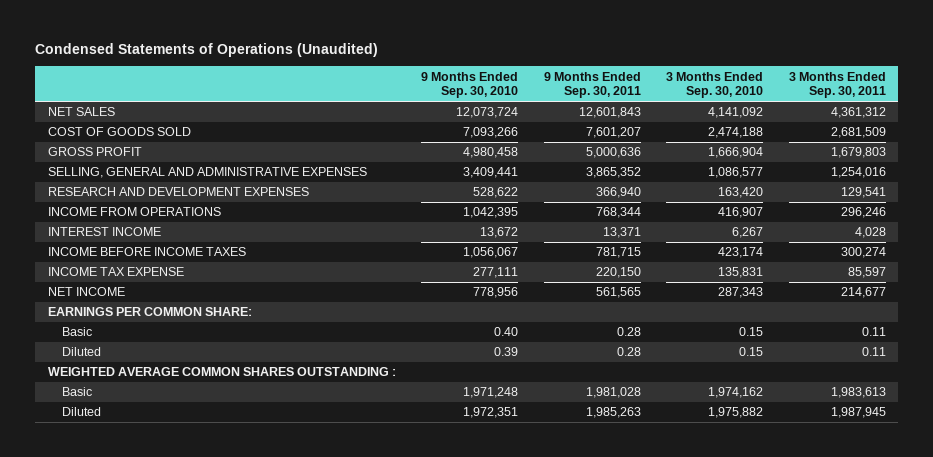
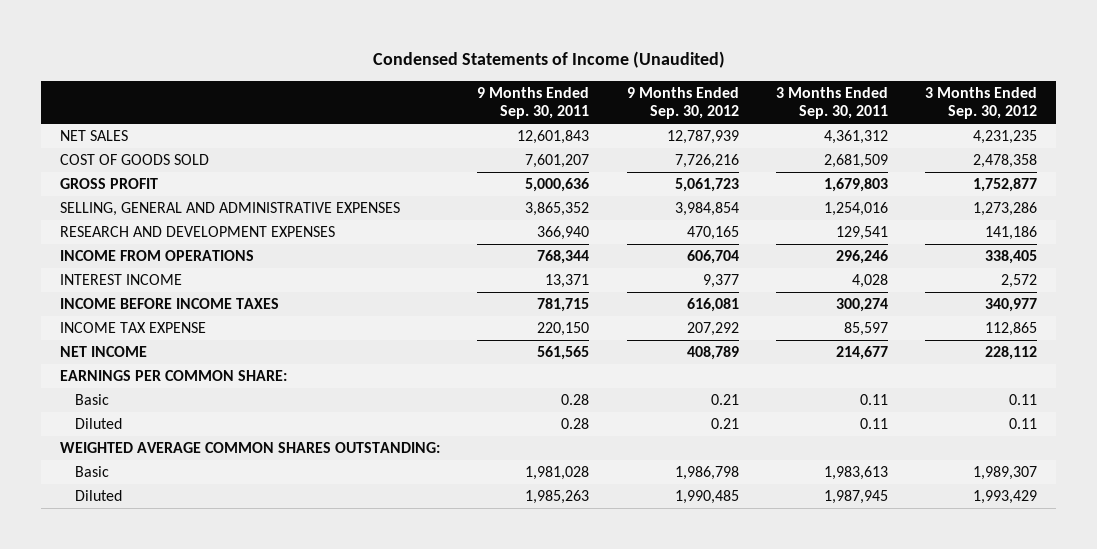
[35,43,379,58] Condensed Statements of Operations (Unaudited) -> [372,51,725,69] Condensed Statements of Income (Unaudited)
[421,71,519,99] 9 Months Ended Sep. 30, 2010 -> none
[666,71,764,99] 3 Months Ended Sep. 30, 2010 -> none
none -> [626,86,739,120] 9 Months Ended Sep. 30, 2012
none -> [925,86,1038,120] 3 Months Ended Sep. 30, 2012
[47,367,396,377] WEIGHTED AVERAGE COMMON SHARES OUTSTANDING : -> [60,441,441,453] WEIGHTED AVERAGE COMMON SHARES OUTSTANDING:

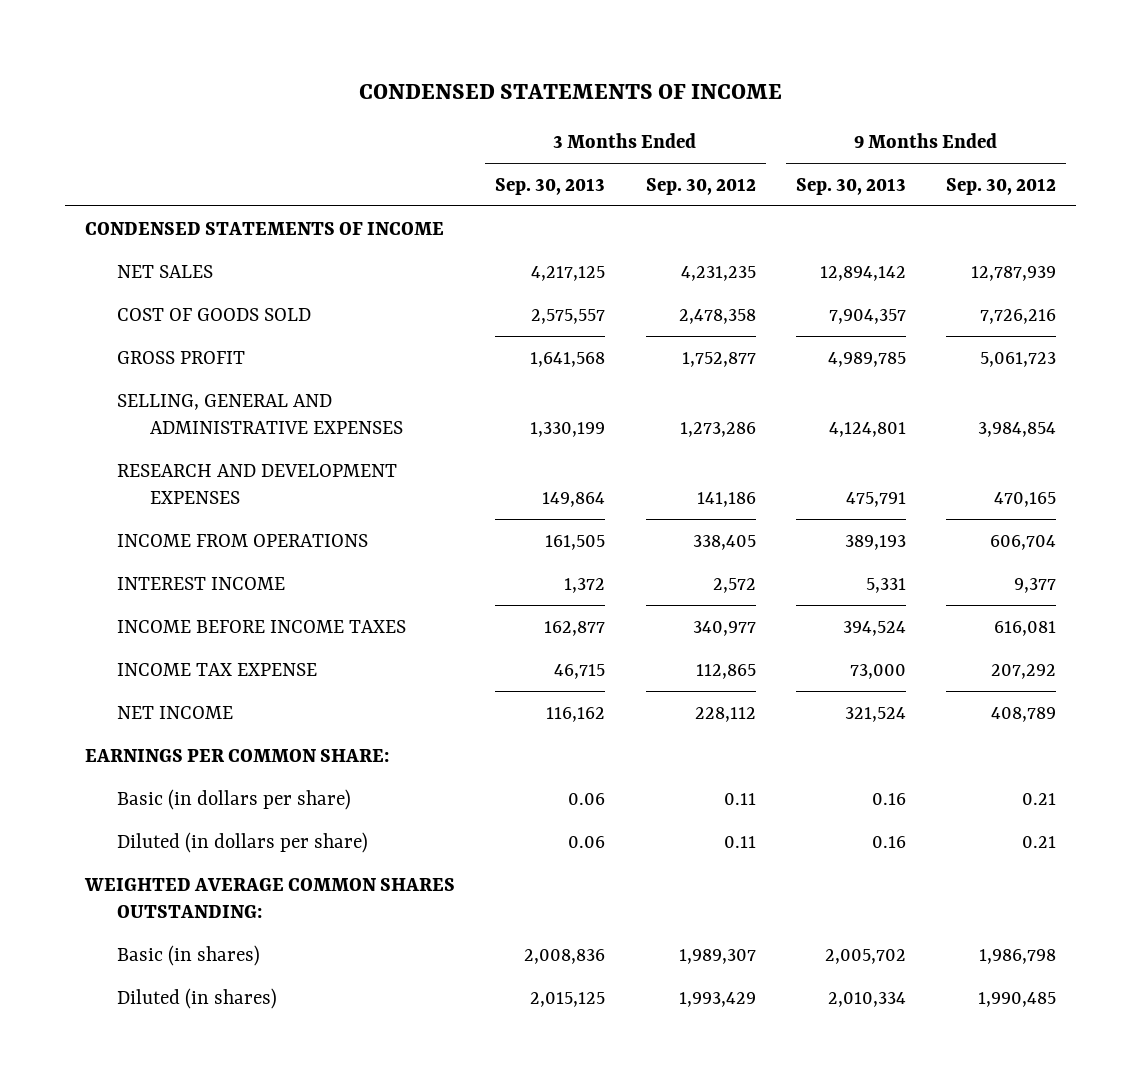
[372,51,725,69] Condensed Statements of Income (Unaudited) -> [358,83,782,99] CONDENSED STATEMENTS OF INCOME
[477,86,590,120] 9 Months Ended Sep. 30, 2011 -> none
[775,86,888,120] 3 Months Ended Sep. 30, 2011 -> none
none -> [495,177,606,195] Sep. 30, 2013
none -> [795,177,906,195] Sep. 30, 2013
none -> [84,221,444,235] CONDENSED STATEMENTS OF INCOME
[75,393,110,405] Basic -> [117,788,352,810] Basic (in dollars per share)
[75,417,123,429] Diluted -> [117,831,369,853] Diluted (in dollars per share)
[75,465,110,477] Basic -> [117,944,261,966] Basic (in shares)
[75,489,123,501] Diluted -> [117,987,278,1009] Diluted (in shares)

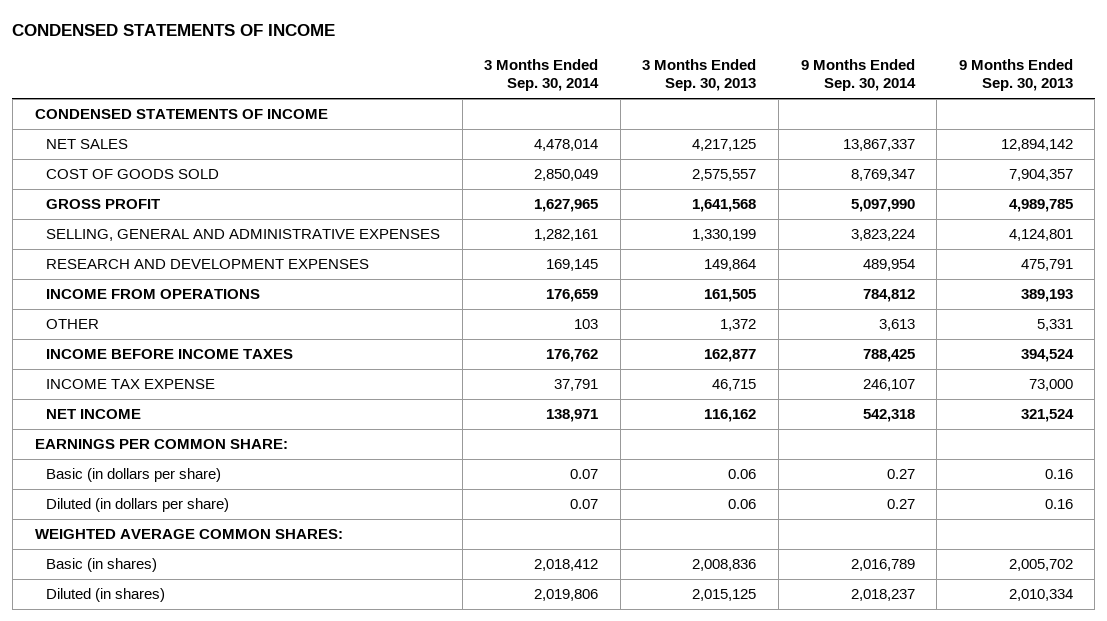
[645,177,756,195] Sep. 30, 2012 -> none
[946,177,1057,195] Sep. 30, 2012 -> none
none -> [484,59,600,92] 3 Months Ended Sep. 30, 2014
none -> [800,59,916,92] 9 Months Ended Sep. 30, 2014
[117,576,286,590] INTEREST INCOME -> [46,318,100,329] OTHER
[83,877,455,918] WEIGHTED AVERAGE COMMON SHARES OUTSTANDING: -> [34,528,343,539] WEIGHTED AVERAGE COMMON SHARES:

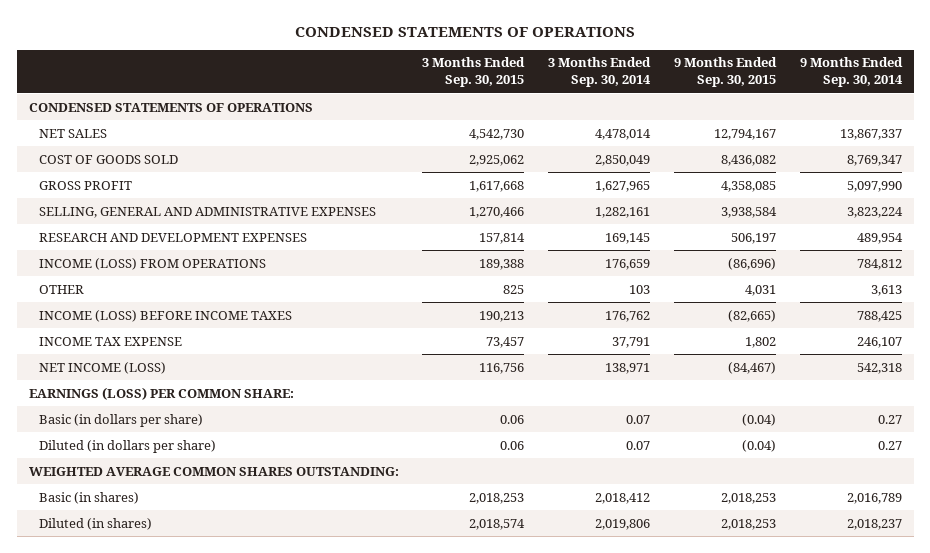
[12,23,336,36] CONDENSED STATEMENTS OF INCOME -> [295,26,636,37] CONDENSED STATEMENTS OF OPERATIONS
[642,59,757,92] 3 Months Ended Sep. 30, 2013 -> none
[958,59,1073,92] 9 Months Ended Sep. 30, 2013 -> none
none -> [422,57,526,87] 3 Months Ended Sep. 30, 2015
none -> [673,57,777,87] 9 Months Ended Sep. 30, 2015
[34,108,328,119] CONDENSED STATEMENTS OF INCOME -> [28,102,313,112] CONDENSED STATEMENTS OF OPERATIONS
[46,288,261,299] INCOME FROM OPERATIONS -> [39,257,267,270] INCOME (LOSS) FROM OPERATIONS
[46,348,294,359] INCOME BEFORE INCOME TAXES -> [39,309,293,322] INCOME (LOSS) BEFORE INCOME TAXES
[46,408,142,419] NET INCOME -> [39,361,167,374] NET INCOME (LOSS)
[34,438,288,449] EARNINGS PER COMMON SHARE: -> [28,386,294,400] EARNINGS (LOSS) PER COMMON SHARE:
[34,528,343,539] WEIGHTED AVERAGE COMMON SHARES: -> [28,466,399,476] WEIGHTED AVERAGE COMMON SHARES OUTSTANDING:

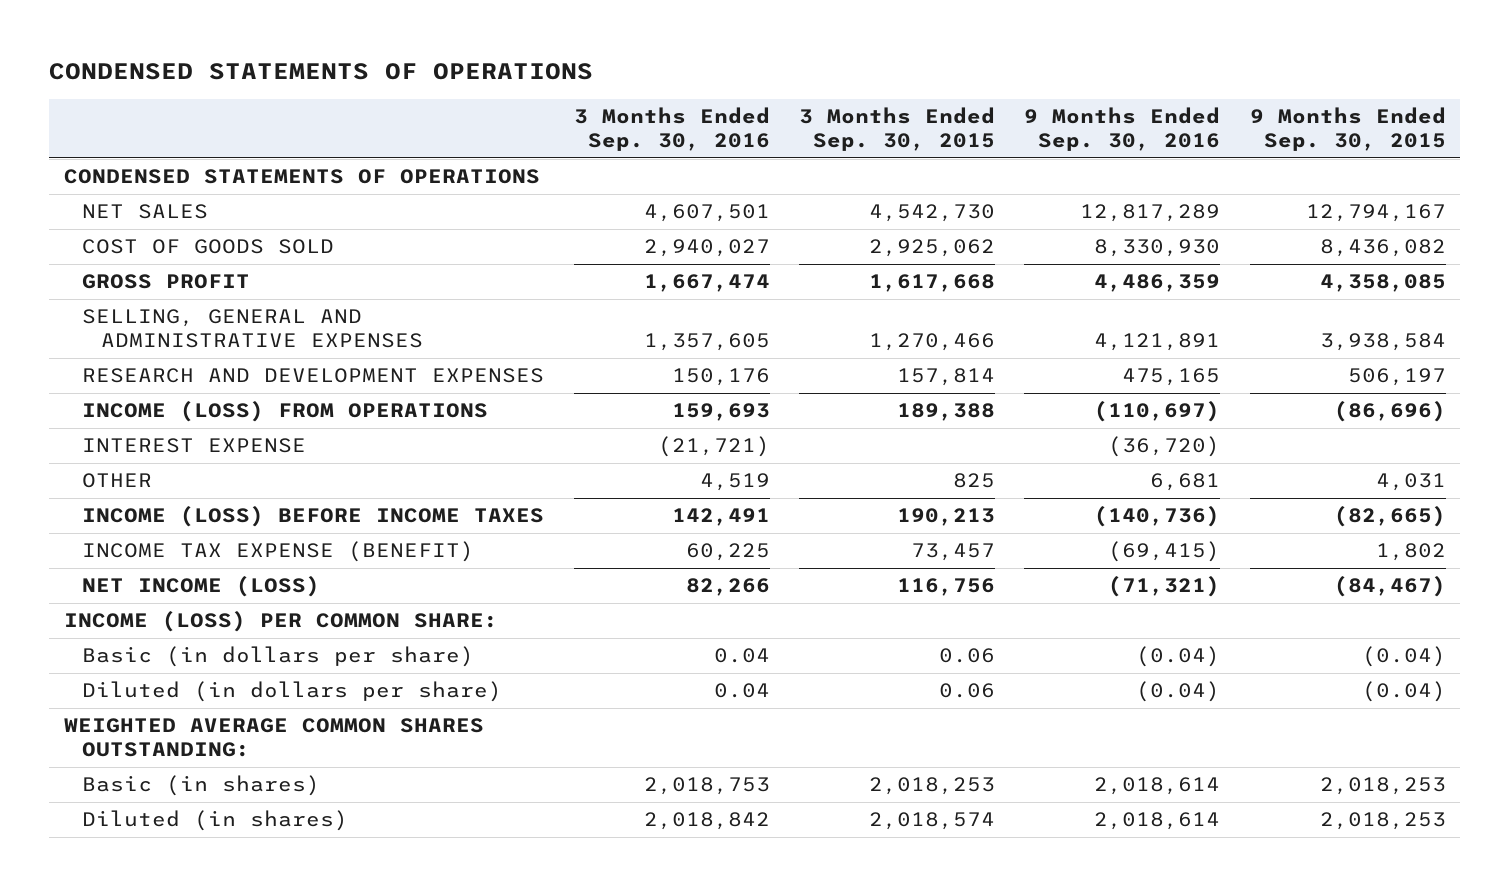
[548,57,652,87] 3 Months Ended Sep. 30, 2014 -> none
[799,57,903,87] 9 Months Ended Sep. 30, 2014 -> none
none -> [573,106,770,151] 3 Months Ended Sep. 30, 2016
none -> [1024,106,1221,151] 9 Months Ended Sep. 30, 2016
none -> [82,438,307,454] INTEREST EXPENSE
[39,336,183,346] INCOME TAX EXPENSE -> [82,541,475,563] INCOME TAX EXPENSE (BENEFIT)
[28,386,294,400] EARNINGS (LOSS) PER COMMON SHARE: -> [63,611,498,633] INCOME (LOSS) PER COMMON SHARE:

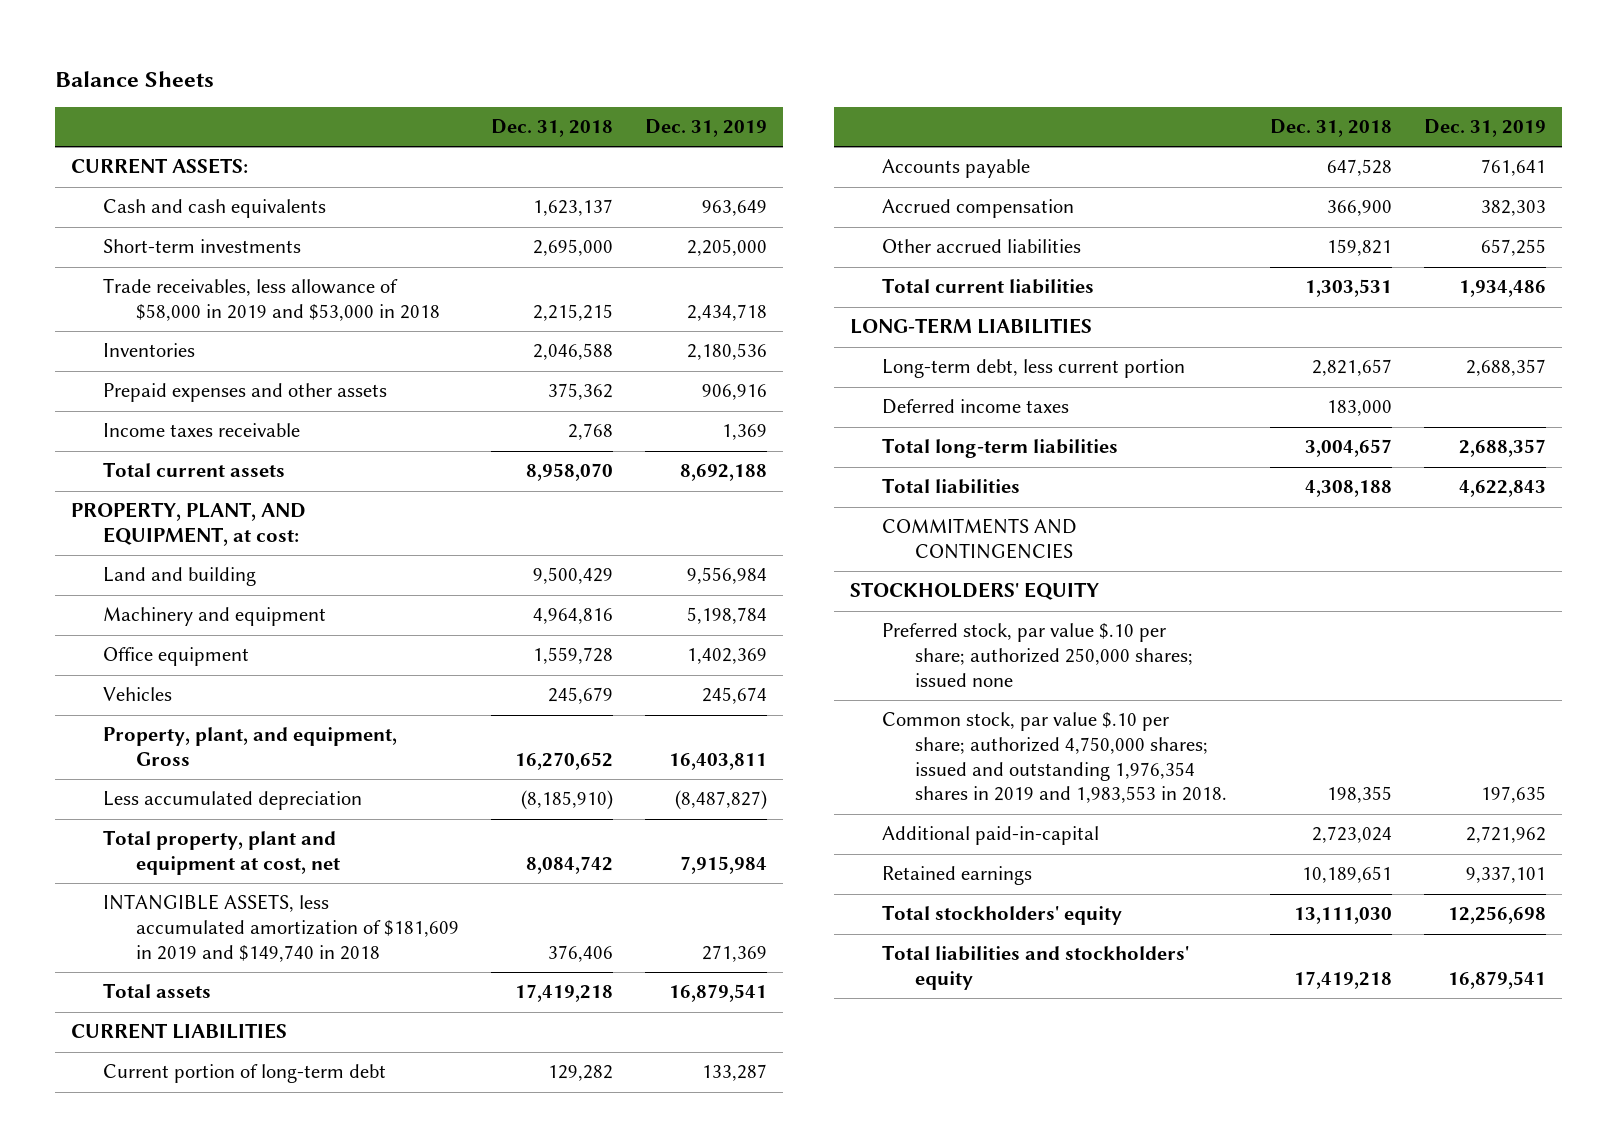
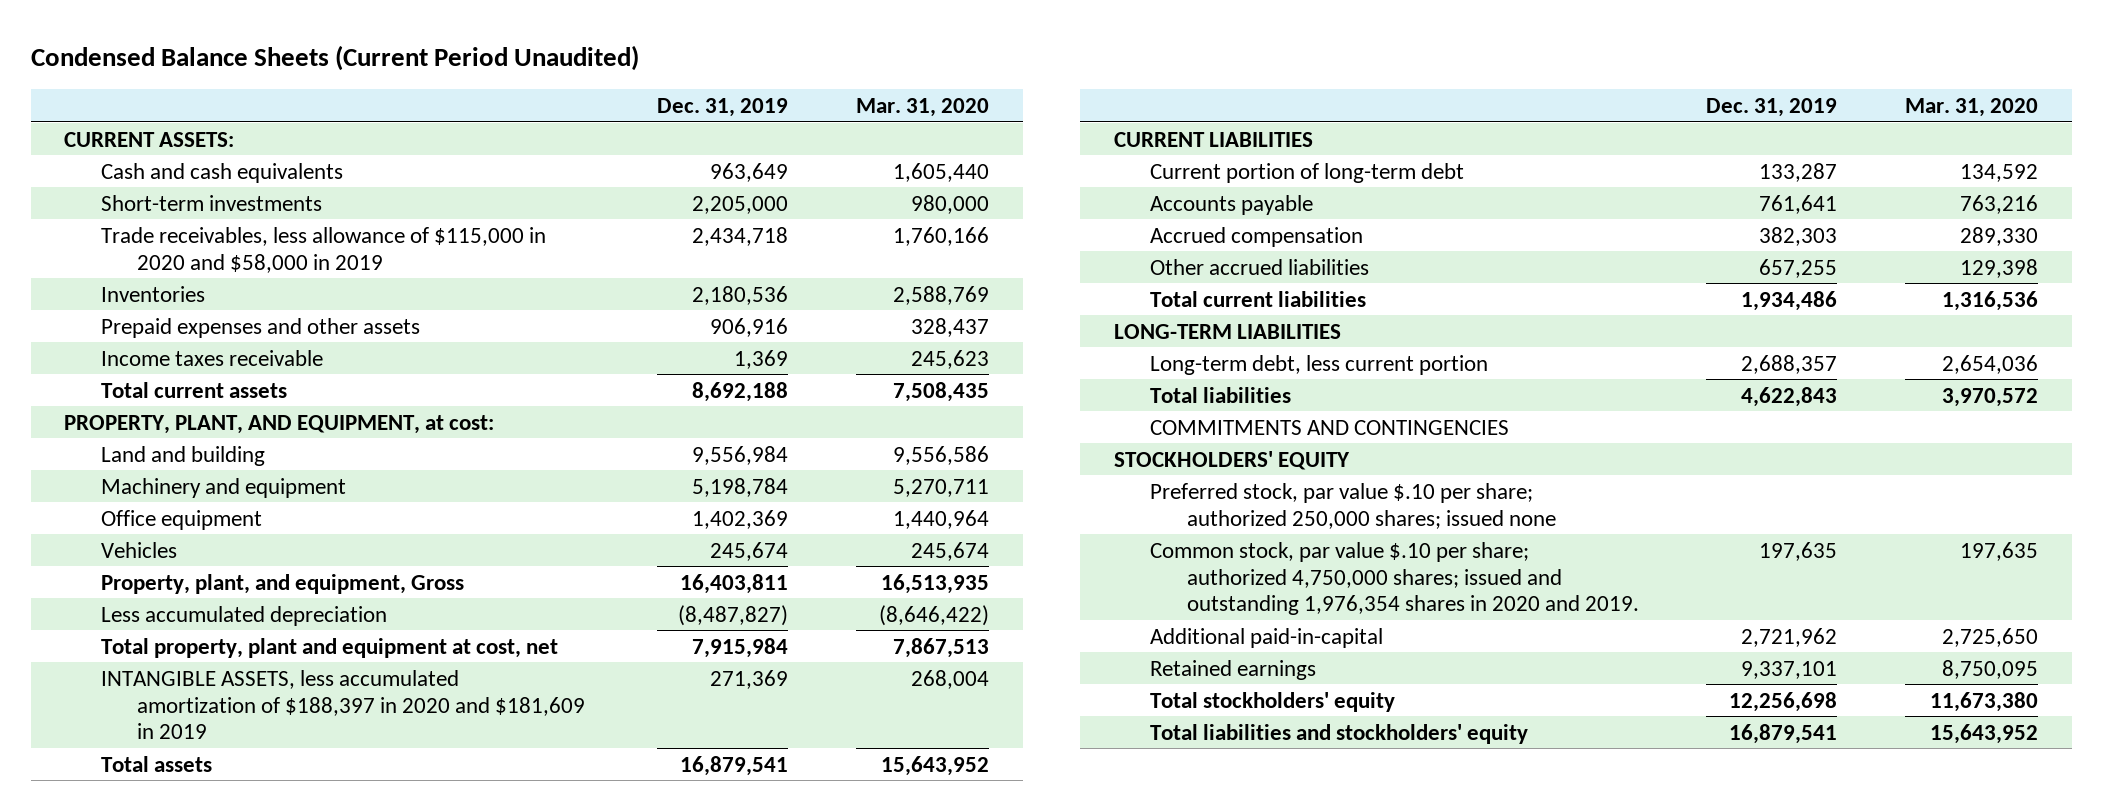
[55,70,215,87] Balance Sheets -> [30,45,639,72] Condensed Balance Sheets (Current Period Unaudited)
[490,119,613,138] Dec. 31, 2018 -> none
none -> [855,97,989,117] Mar. 31, 2020
[103,278,440,322] Trade receivables, less allowance of $58,000 in 2019 and $53,000 in 2018 -> [100,226,546,273] Trade receivables, less allowance of $115,000 in 2020 and $58,000 in 2019
[103,894,459,962] INTANGIBLE ASSETS, less accumulated amortization of $181,609 in 2019 and $149,740 in 2018 -> [100,669,586,740] INTANGIBLE ASSETS, less accumulated amortization of $188,397 in 2020 and $181,609 in 2019
[882,399,1070,415] Deferred income taxes -> none
[882,438,1119,459] Total long-term liabilities -> none
[882,712,1227,804] Common stock, par value $.10 per share; authorized 4,750,000 shares; issued and outstanding 1,976,354 shares in 2019 and 1,983,553 in 2018. -> [1150,541,1639,616] Common stock, par value $.10 per share; authorized 4,750,000 shares; issued and outstanding 1,976,354 shares in 2020 and 2019.

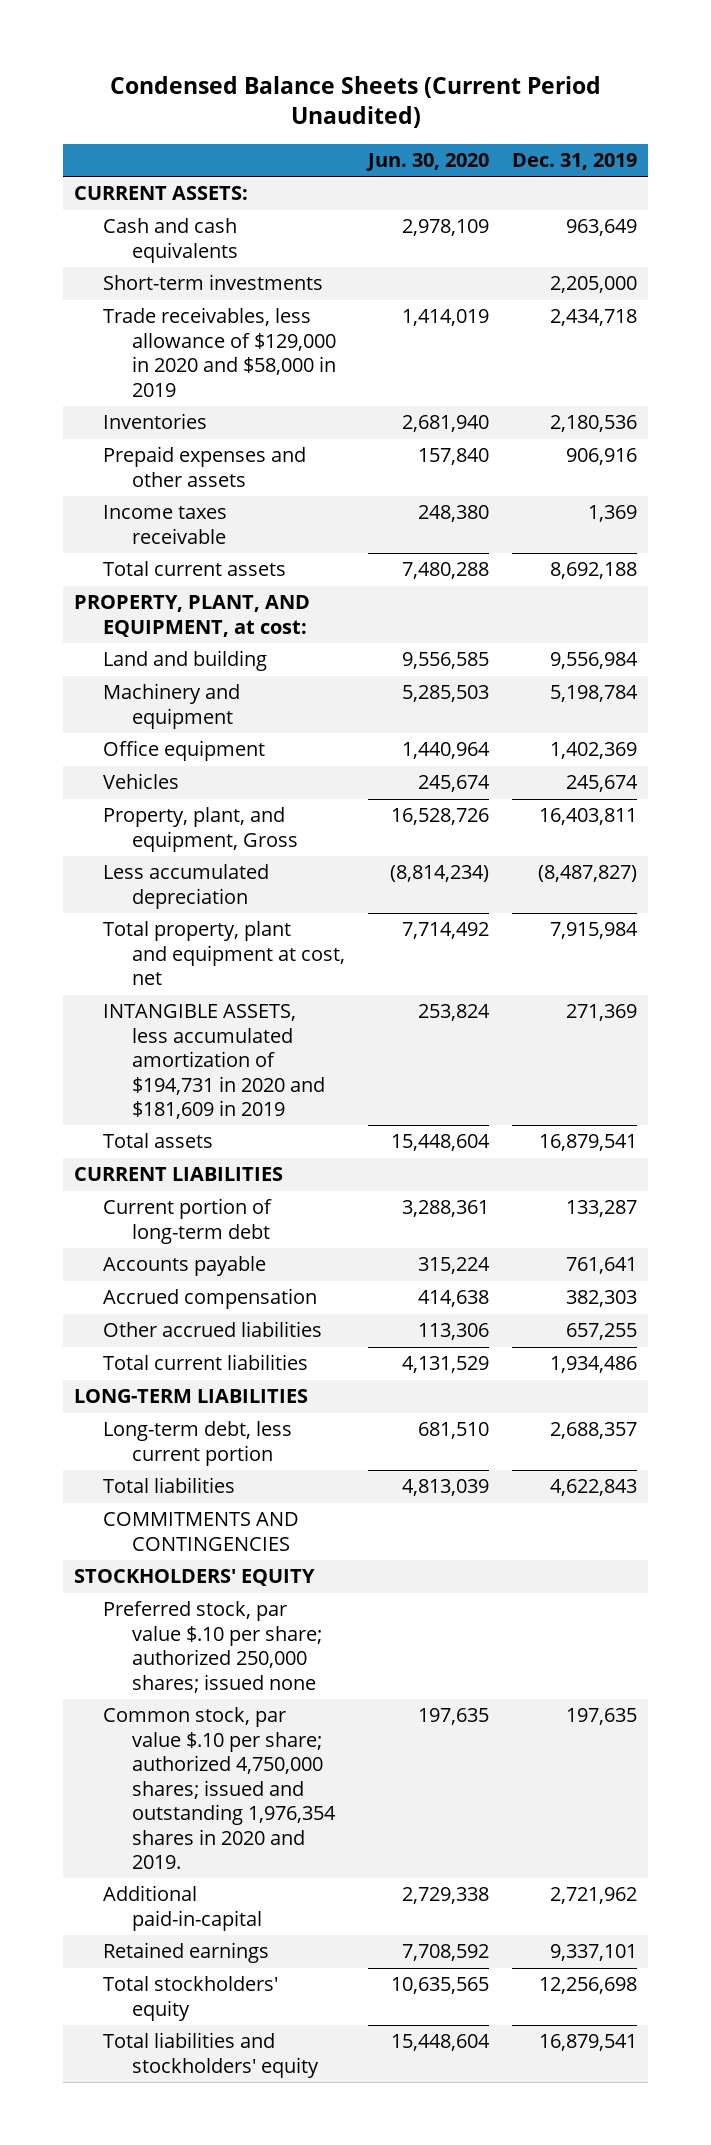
[855,97,989,117] Mar. 31, 2020 -> none
none -> [365,152,489,171] Jun. 30, 2020
[100,226,546,273] Trade receivables, less allowance of $115,000 in 2020 and $58,000 in 2019 -> [103,307,337,397] Trade receivables, less allowance of $129,000 in 2020 and $58,000 in 2019
[100,669,586,740] INTANGIBLE ASSETS, less accumulated amortization of $188,397 in 2020 and $181,609 in 2019 -> [103,1004,326,1120] INTANGIBLE ASSETS, less accumulated amortization of $194,731 in 2020 and $181,609 in 2019

